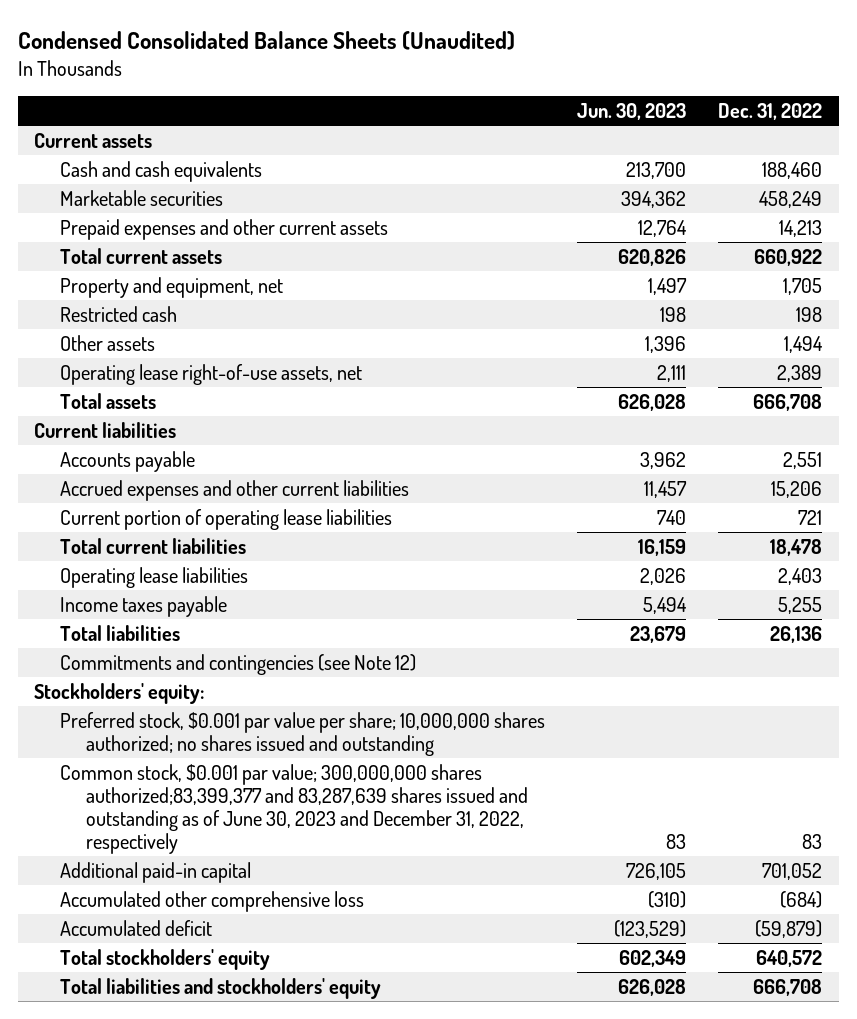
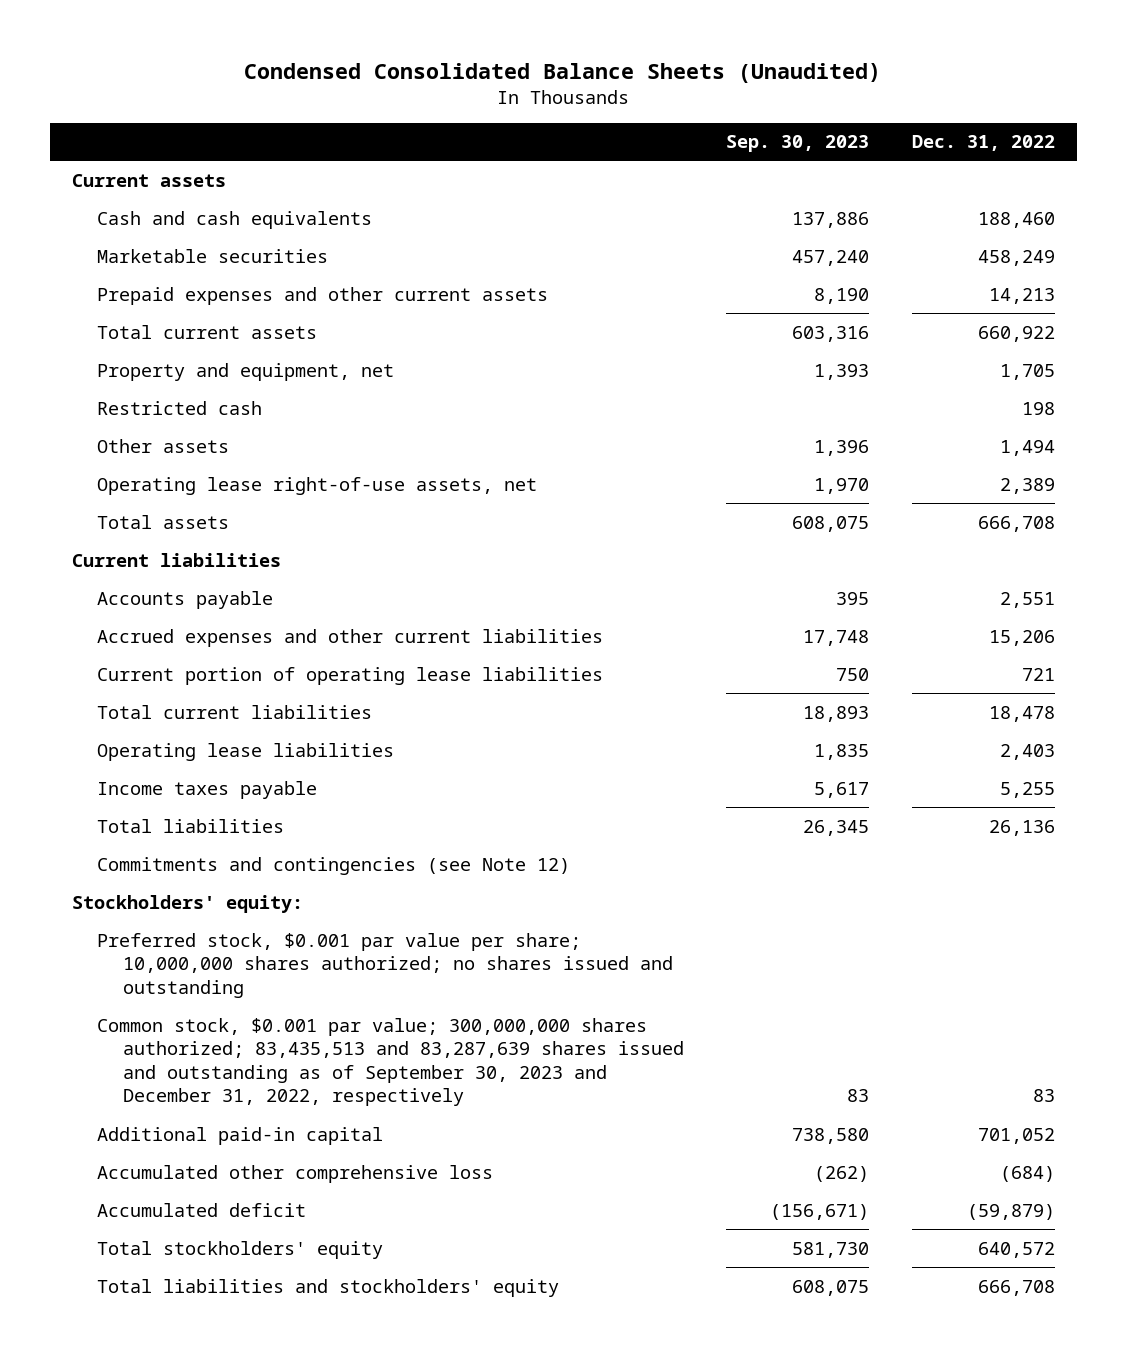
[577,103,687,121] Jun. 30, 2023 -> none
none -> [726,135,870,153] Sep. 30, 2023
[59,763,528,855] Common stock, $0.001 par value; 300,000,000 shares authorized;83,399,377 and 83,287,639 shares issued and outstanding as of June 30, 2023 and December 31, 2022, respectively -> [97,1017,684,1107] Common stock, $0.001 par value; 300,000,000 shares authorized; 83,435,513 and 83,287,639 shares issued and outstanding as of September 30, 2023 and December 31, 2022, respectively

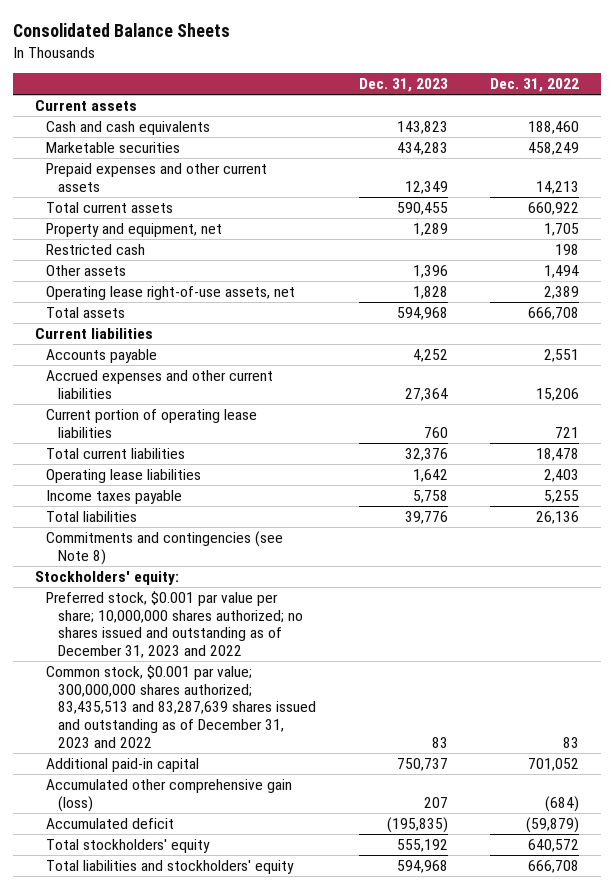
[244,63,882,84] Condensed Consolidated Balance Sheets (Unaudited) -> [13,22,231,37] Consolidated Balance Sheets
[726,135,870,153] Sep. 30, 2023 -> none
none -> [358,77,448,92] Dec. 31, 2023
[97,856,571,875] Commitments and contingencies (see Note 12) -> [46,531,284,565] Commitments and contingencies (see Note 8)
[97,932,673,998] Preferred stock, $0.001 par value per share; 10,000,000 shares authorized; no shares issued and outstanding -> [46,591,303,659] Preferred stock, $0.001 par value per share; 10,000,000 shares authorized; no shares issued and outstanding as of December 31, 2023 and 2022
[97,1017,684,1107] Common stock, $0.001 par value; 300,000,000 shares authorized; 83,435,513 and 83,287,639 shares issued and outstanding as of September 30, 2023 and December 31, 2022, respectively -> [46,665,316,748] Common stock, $0.001 par value; 300,000,000 shares authorized; 83,435,513 and 83,287,639 shares issued and outstanding as of December 31, 2023 and 2022
[97,1164,494,1183] Accumulated other comprehensive loss -> [46,779,293,812] Accumulated other comprehensive gain (loss)

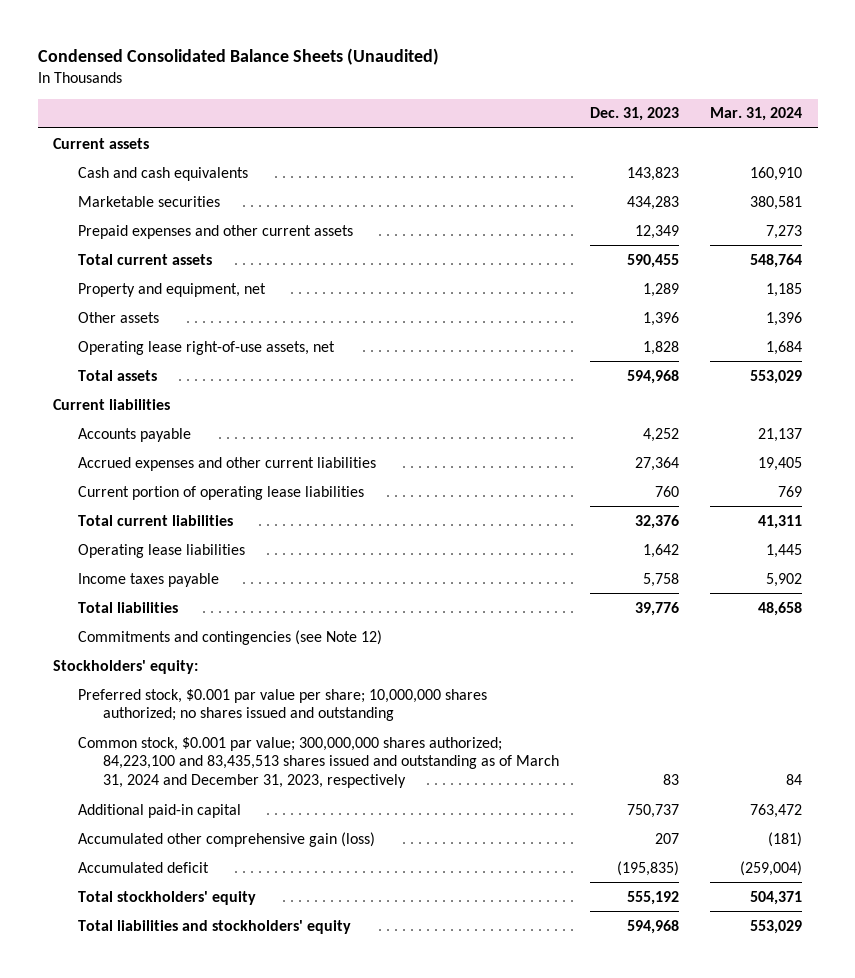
[13,22,231,37] Consolidated Balance Sheets -> [37,47,439,65] Condensed Consolidated Balance Sheets (Unaudited)
[490,77,580,92] Dec. 31, 2022 -> none
none -> [709,107,802,122] Mar. 31, 2024
[46,244,146,256] Restricted cash -> none
[46,531,284,565] Commitments and contingencies (see Note 8) -> [77,629,382,645] Commitments and contingencies (see Note 12)
[46,591,303,659] Preferred stock, $0.001 par value per share; 10,000,000 shares authorized; no shares issued and outstanding as of December 31, 2023 and 2022 -> [77,688,487,722] Preferred stock, $0.001 par value per share; 10,000,000 shares authorized; no shares issued and outstanding
[46,665,316,748] Common stock, $0.001 par value; 300,000,000 shares authorized; 83,435,513 and 83,287,639 shares issued and outstanding as of December 31, 2023 and 2022 -> [77,736,559,789] Common stock, $0.001 par value; 300,000,000 shares authorized; 84,223,100 and 83,435,513 shares issued and outstanding as of March 31, 2024 and December 31, 2023, respectively

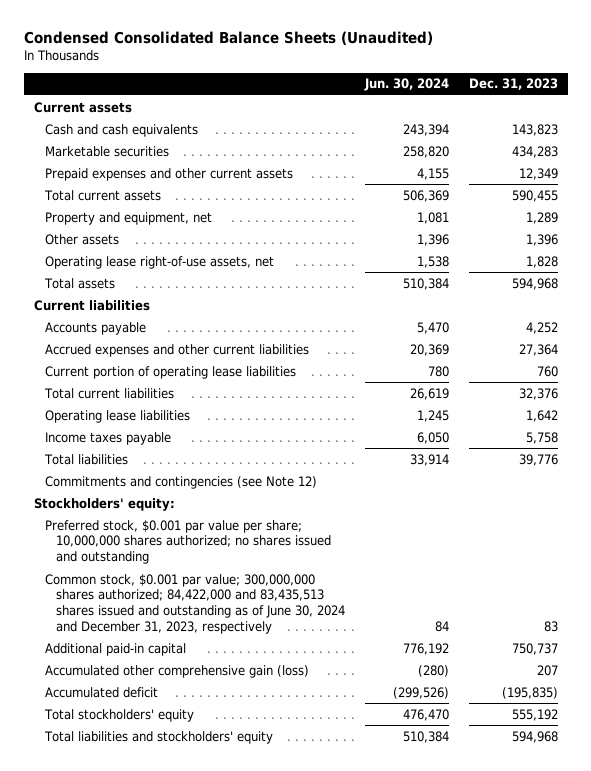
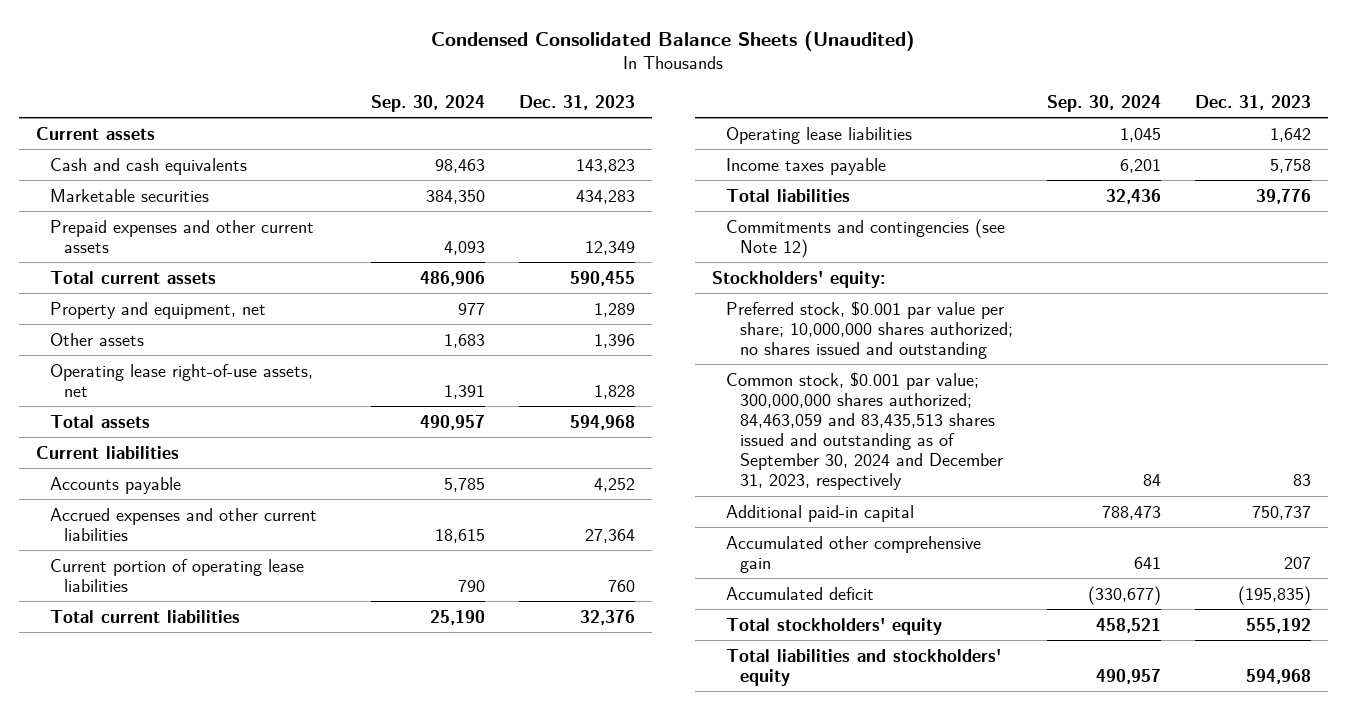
[364,78,450,92] Jun. 30, 2024 -> none
none -> [370,94,485,112] Sep. 30, 2024
[45,573,346,634] Common stock, $0.001 par value; 300,000,000 shares authorized; 84,422,000 and 83,435,513 shares issued and outstanding as of June 30, 2024 and December 31, 2023, respectively -> [726,371,1004,491] Common stock, $0.001 par value; 300,000,000 shares authorized; 84,463,059 and 83,435,513 shares issued and outstanding as of September 30, 2024 and December 31, 2023, respectively
[45,664,310,678] Accumulated other comprehensive gain (loss) -> [726,535,982,573] Accumulated other comprehensive gain

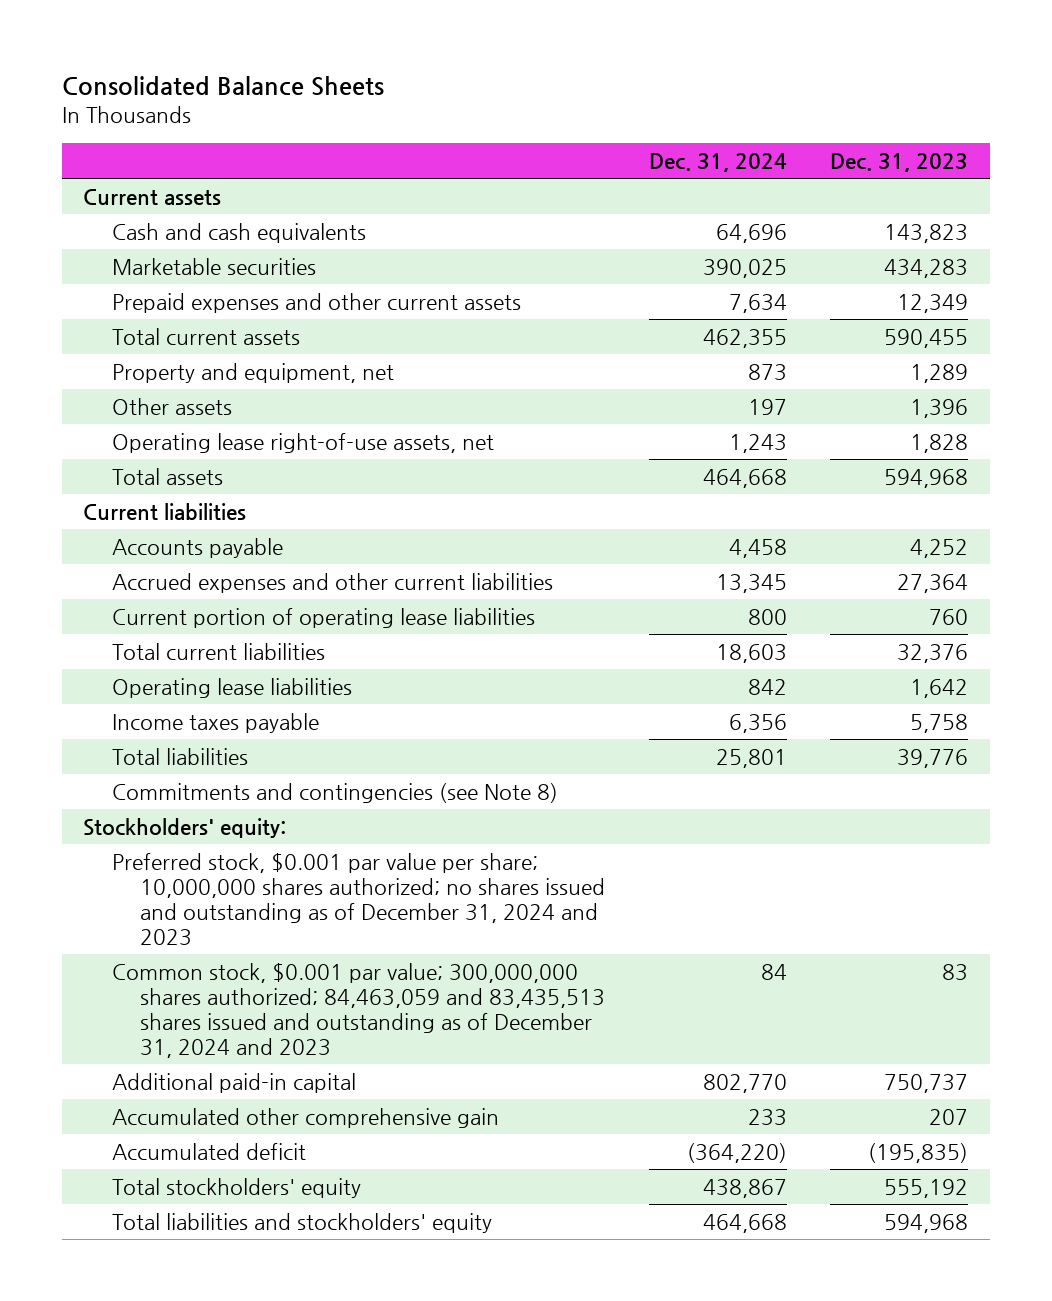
[431,30,916,51] Condensed Consolidated Balance Sheets (Unaudited) -> [61,76,384,97] Consolidated Balance Sheets
[370,94,485,112] Sep. 30, 2024 -> none
none -> [648,152,787,172] Dec. 31, 2024
[726,218,1006,258] Commitments and contingencies (see Note 12) -> [111,782,558,803] Commitments and contingencies (see Note 8)
[726,300,1014,359] Preferred stock, $0.001 par value per share; 10,000,000 shares authorized; no shares issued and outstanding -> [111,852,606,946] Preferred stock, $0.001 par value per share; 10,000,000 shares authorized; no shares issued and outstanding as of December 31, 2024 and 2023
[726,371,1004,491] Common stock, $0.001 par value; 300,000,000 shares authorized; 84,463,059 and 83,435,513 shares issued and outstanding as of September 30, 2024 and December 31, 2023, respectively -> [111,962,606,1058] Common stock, $0.001 par value; 300,000,000 shares authorized; 84,463,059 and 83,435,513 shares issued and outstanding as of December 31, 2024 and 2023

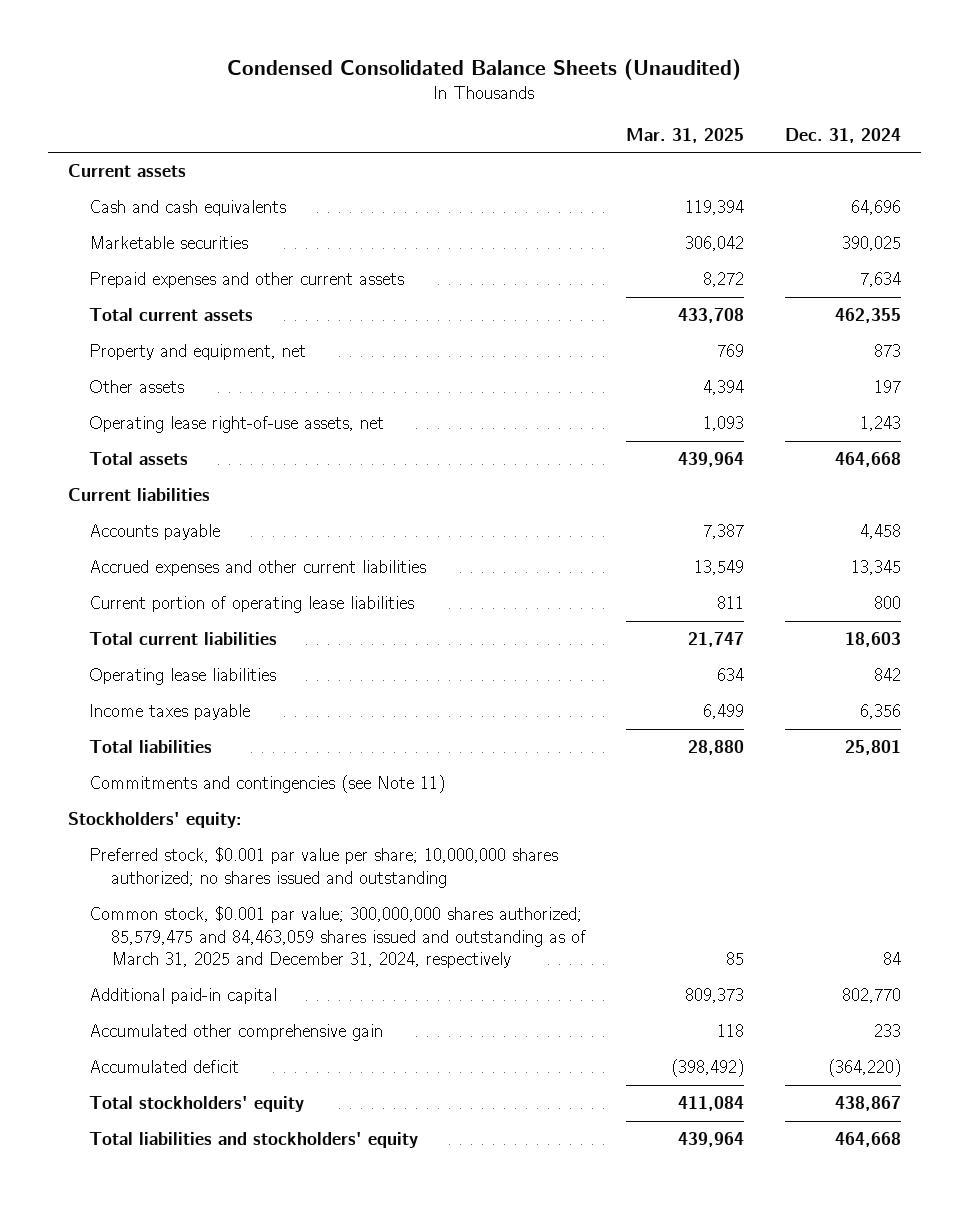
[61,76,384,97] Consolidated Balance Sheets -> [227,58,742,80] Condensed Consolidated Balance Sheets (Unaudited)
[830,152,969,172] Dec. 31, 2023 -> none
none -> [626,127,745,143] Mar. 31, 2025
[111,782,558,803] Commitments and contingencies (see Note 8) -> [89,775,446,794] Commitments and contingencies (see Note 11)
[111,852,606,946] Preferred stock, $0.001 par value per share; 10,000,000 shares authorized; no shares issued and outstanding as of December 31, 2024 and 2023 -> [89,847,559,888] Preferred stock, $0.001 par value per share; 10,000,000 shares authorized; no shares issued and outstanding
[111,962,606,1058] Common stock, $0.001 par value; 300,000,000 shares authorized; 84,463,059 and 83,435,513 shares issued and outstanding as of December 31, 2024 and 2023 -> [89,906,586,969] Common stock, $0.001 par value; 300,000,000 shares authorized; 85,579,475 and 84,463,059 shares issued and outstanding as of March 31, 2025 and December 31, 2024, respectively

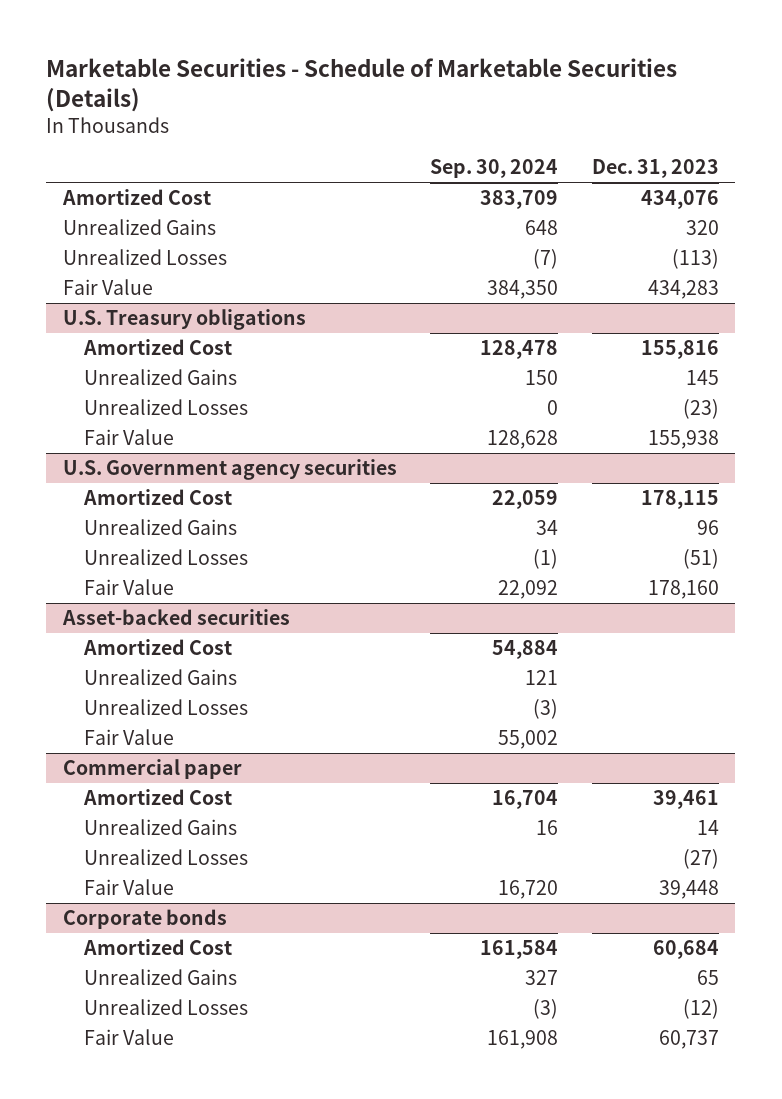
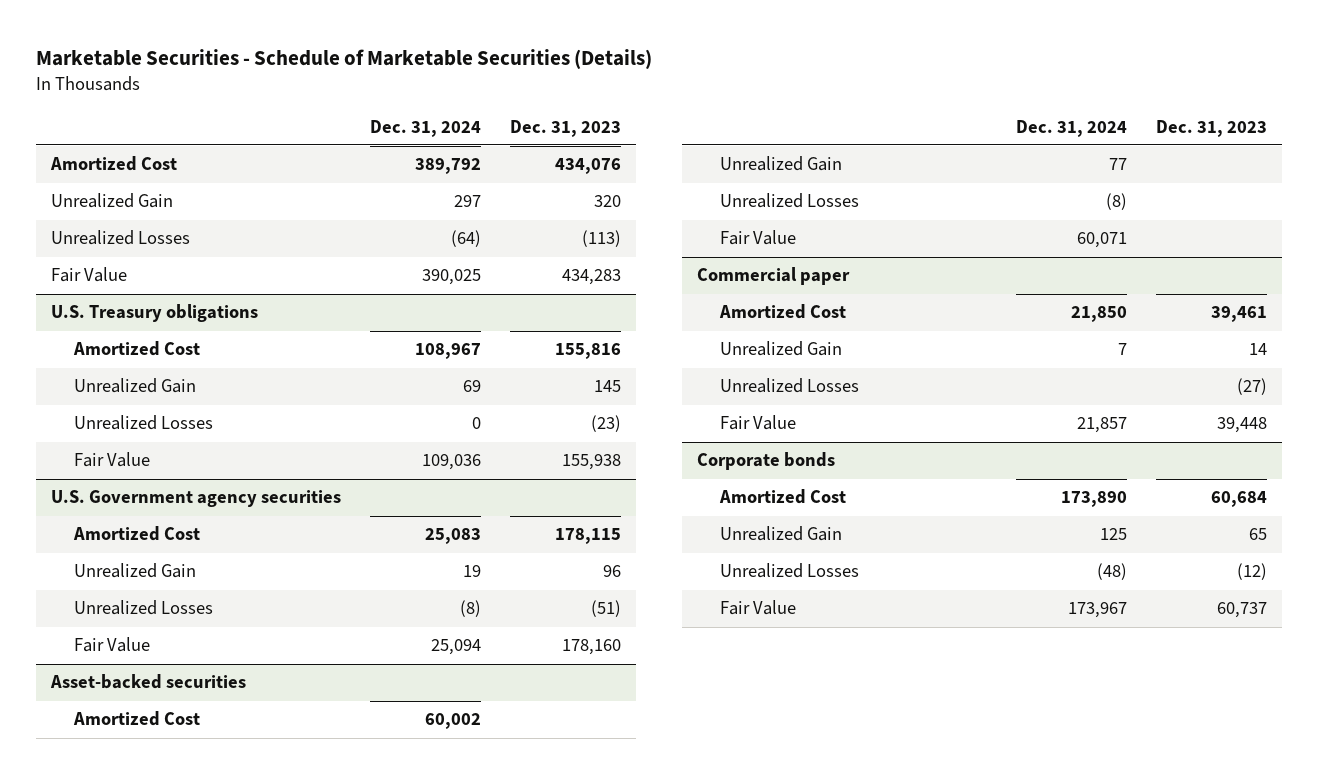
[430,159,559,179] Sep. 30, 2024 -> none
none -> [369,119,481,137] Dec. 31, 2024
[63,219,217,236] Unrealized Gains -> [50,193,173,209] Unrealized Gain
[83,369,237,386] Unrealized Gains -> [74,378,197,394] Unrealized Gain
[83,519,237,536] Unrealized Gains -> [74,563,197,579] Unrealized Gain
[83,669,237,686] Unrealized Gains -> [719,156,842,172] Unrealized Gain
[83,819,237,836] Unrealized Gains -> [719,341,842,357] Unrealized Gain
[83,969,237,986] Unrealized Gains -> [719,526,842,542] Unrealized Gain

